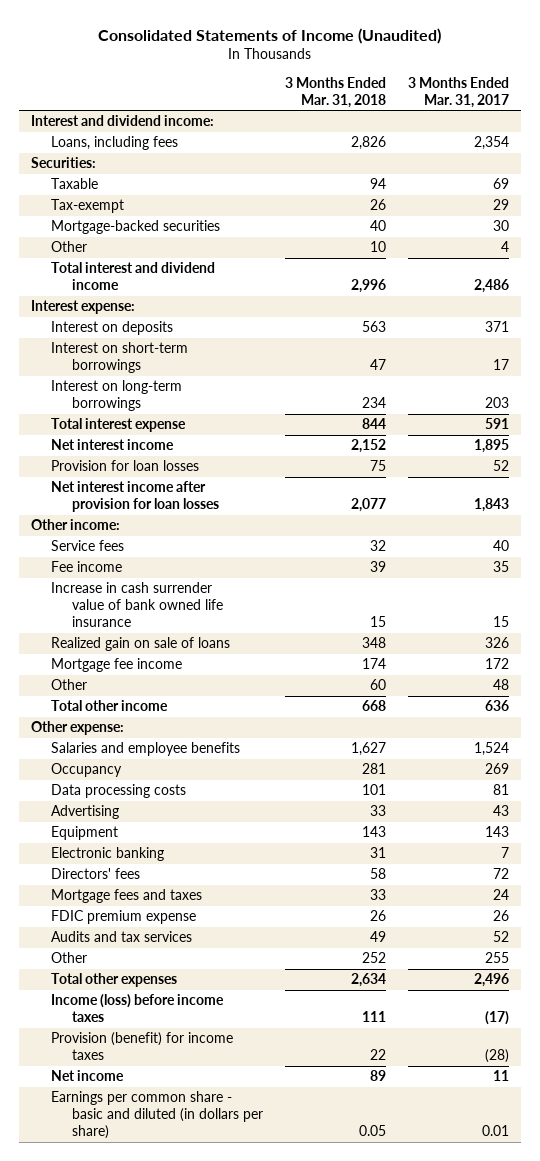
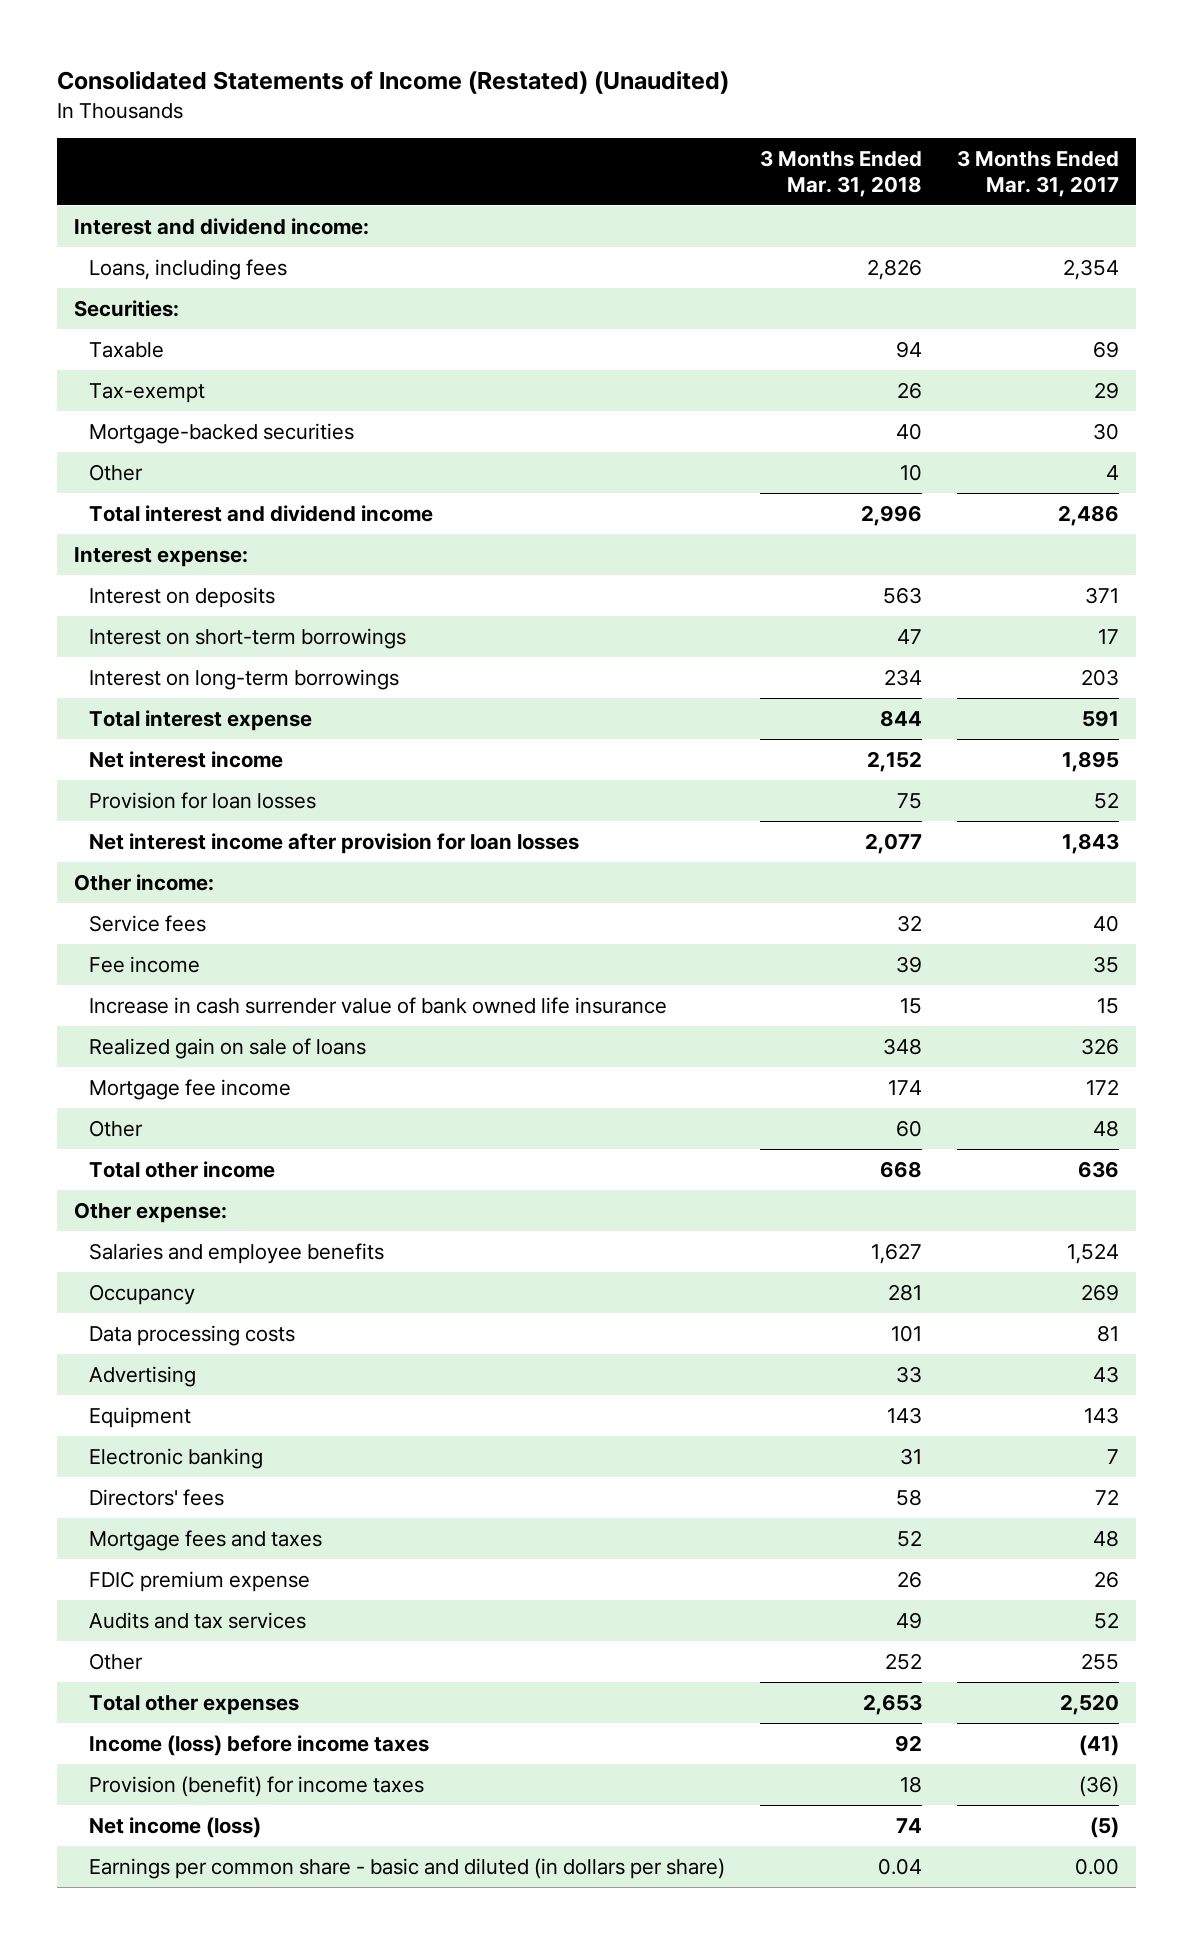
[97,27,441,44] Consolidated Statements of Income (Unaudited) -> [56,71,729,95] Consolidated Statements of Income (Restated) (Unaudited)
[370,889,387,901] 33 -> [896,1529,922,1547] 52
[493,889,510,901] 24 -> [1092,1529,1119,1547] 48
[351,973,387,988] 2,634 -> [862,1693,922,1715] 2,653
[474,973,510,988] 2,496 -> [1059,1693,1119,1715] 2,520
[362,1011,387,1023] 111 -> [894,1734,922,1752] 92
[485,1011,510,1026] (17) -> [1078,1734,1119,1756] (41)
[370,1049,387,1061] 22 -> [899,1775,922,1793] 18
[485,1049,510,1064] (28) -> [1078,1775,1119,1797] (36)
[51,1070,125,1082] Net income -> [89,1816,262,1838] Net income (loss)
[370,1070,387,1082] 89 -> [895,1817,922,1833] 74
[493,1070,510,1082] 11 -> [1089,1816,1119,1838] (5)
[359,1125,387,1137] 0.05 -> [877,1857,922,1875] 0.04
[482,1125,510,1137] 0.01 -> [1074,1857,1119,1875] 0.00

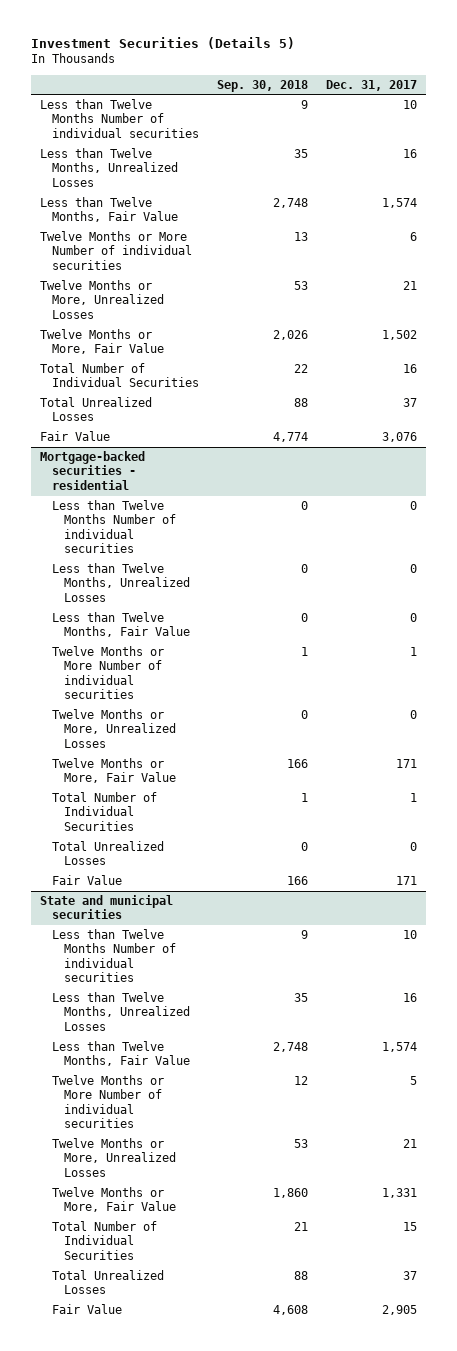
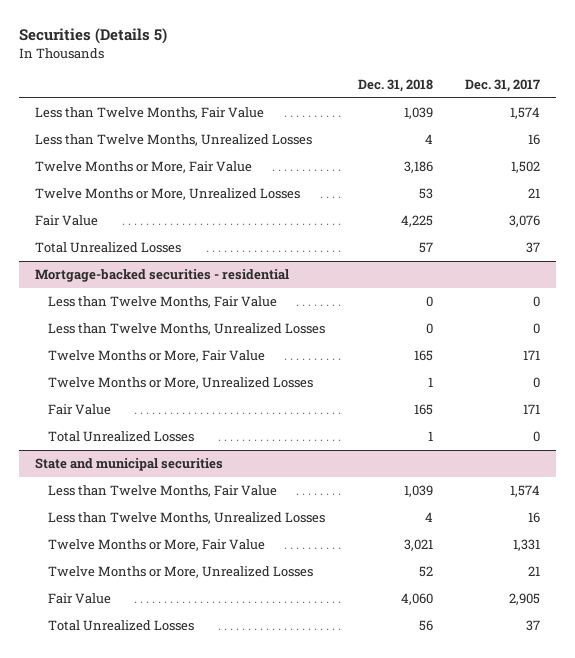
[30,37,295,50] Investment Securities (Details 5) -> [19,27,168,44] Securities (Details 5)
[217,79,309,92] Sep. 30, 2018 -> none
none -> [357,78,433,92] Dec. 31, 2018
[39,98,199,138] Less than Twelve Months Number of individual securities -> none
[39,230,192,270] Twelve Months or More Number of individual securities -> none
[39,147,178,187] Less than Twelve Months, Unrealized Losses -> [35,134,313,147] Less than Twelve Months, Unrealized Losses
[39,362,199,388] Total Number of Individual Securities -> none
[39,279,164,319] Twelve Months or More, Unrealized Losses -> [35,188,301,201] Twelve Months or More, Unrealized Losses
[39,396,152,422] Total Unrealized Losses -> [35,242,182,254] Total Unrealized Losses
[51,499,177,554] Less than Twelve Months Number of individual securities -> none
[51,645,164,700] Twelve Months or More Number of individual securities -> none
[51,562,191,602] Less than Twelve Months, Unrealized Losses -> [48,323,326,336] Less than Twelve Months, Unrealized Losses
[51,791,157,831] Total Number of Individual Securities -> none
[51,708,177,748] Twelve Months or More, Unrealized Losses -> [48,377,314,390] Twelve Months or More, Unrealized Losses
[51,840,164,866] Total Unrealized Losses -> [48,431,195,443] Total Unrealized Losses
[51,928,177,983] Less than Twelve Months Number of individual securities -> none
[51,1074,164,1129] Twelve Months or More Number of individual securities -> none
[51,991,191,1031] Less than Twelve Months, Unrealized Losses -> [48,512,326,525] Less than Twelve Months, Unrealized Losses
[51,1220,157,1260] Total Number of Individual Securities -> none
[51,1137,177,1177] Twelve Months or More, Unrealized Losses -> [48,566,314,579] Twelve Months or More, Unrealized Losses
[51,1269,164,1295] Total Unrealized Losses -> [48,620,195,632] Total Unrealized Losses

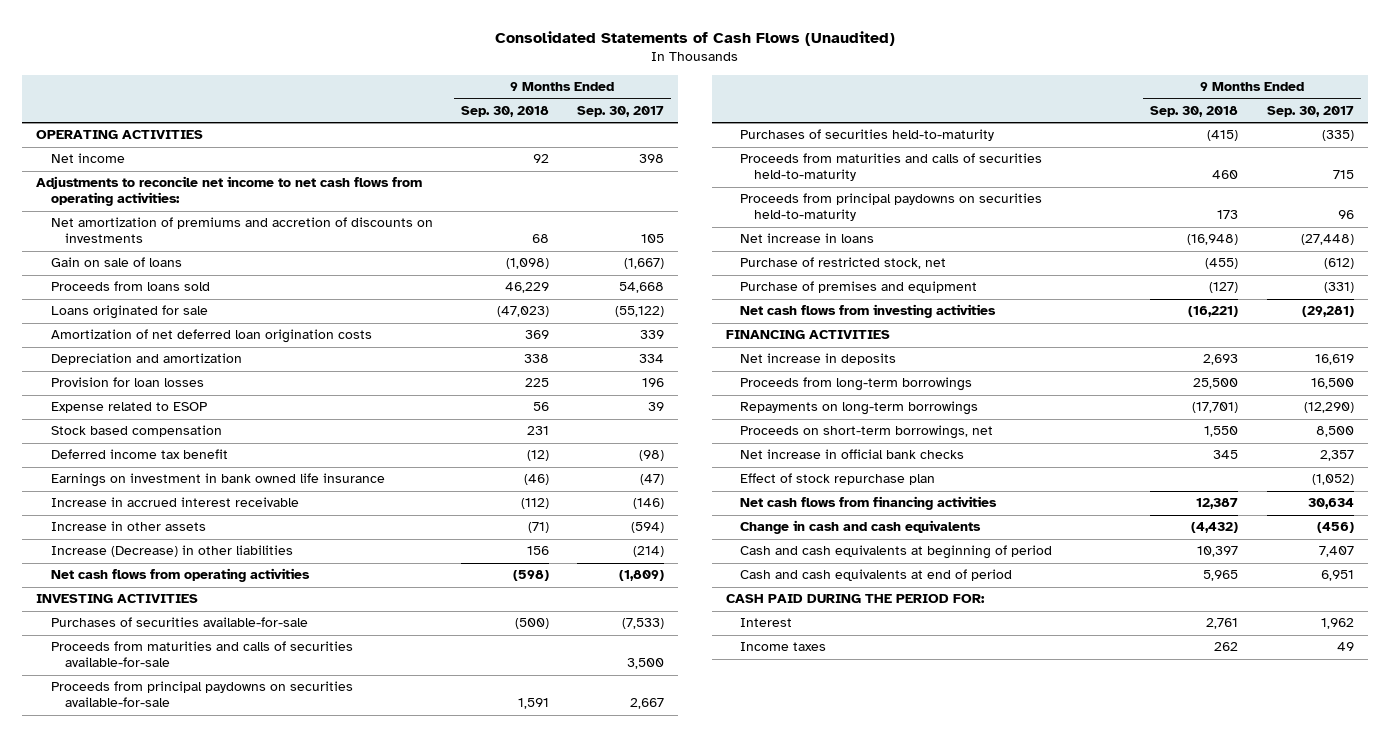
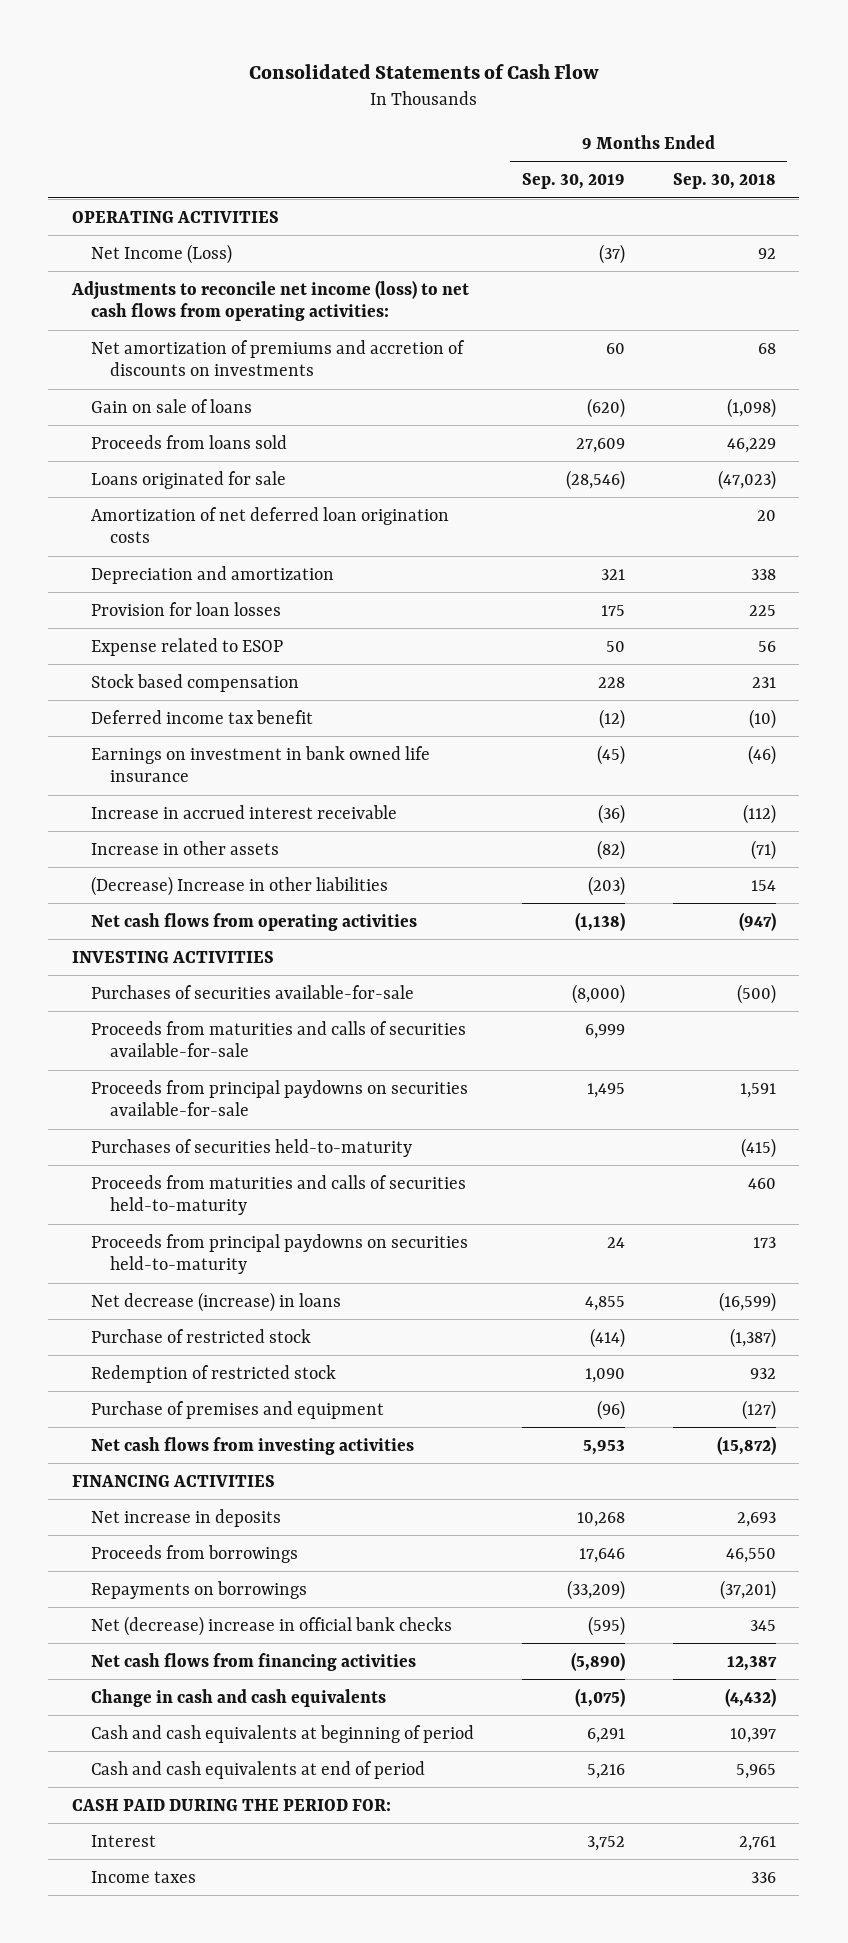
[495,31,896,47] Consolidated Statements of Cash Flows (Unaudited) -> [248,63,599,79] Consolidated Statements of Cash Flow
[577,106,665,118] Sep. 30, 2017 -> none
none -> [521,173,625,190] Sep. 30, 2019
[50,153,125,164] Net income -> [90,243,232,264] Net Income (Loss)
[36,176,423,207] Adjustments to reconcile net income to net cash flows from operating activities: -> [71,279,470,322] Adjustments to reconcile net income (loss) to net cash flows from operating activities:
[524,330,549,340] 369 -> [756,509,776,521] 20
[526,450,549,462] (12) -> [748,708,776,729] (10)
[50,545,293,558] Increase (Decrease) in other liabilities -> [90,875,388,896] (Decrease) Increase in other liabilities
[526,546,549,556] 156 -> [750,879,776,891] 154
[512,570,549,582] (598) -> [738,911,776,931] (947)
[740,233,875,244] Net increase in loans -> [90,1291,341,1312] Net decrease (increase) in loans
[1187,234,1239,246] (16,948) -> [718,1291,776,1312] (16,599)
[740,257,947,270] Purchase of restricted stock, net -> [90,1328,311,1343] Purchase of restricted stock
[1205,258,1239,270] (455) -> [729,1327,776,1348] (1,387)
none -> [90,1364,336,1383] Redemption of restricted stock
[1188,306,1239,318] (16,221) -> [716,1435,776,1455] (15,872)
[740,425,994,440] Proceeds on short-term borrowings, net -> none
[740,473,936,486] Effect of stock repurchase plan -> none
[740,377,973,392] Proceeds from long-term borrowings -> [90,1544,298,1563] Proceeds from borrowings
[1193,378,1239,390] 25,500 -> [725,1547,776,1563] 46,550
[740,401,979,416] Repayments on long-term borrowings -> [90,1580,307,1599] Repayments on borrowings
[1192,402,1239,414] (17,701) -> [719,1579,776,1600] (37,201)
[740,449,965,460] Net increase in official bank checks -> [90,1615,452,1636] Net (decrease) increase in official bank checks
[1214,642,1239,652] 262 -> [750,1871,776,1883] 336

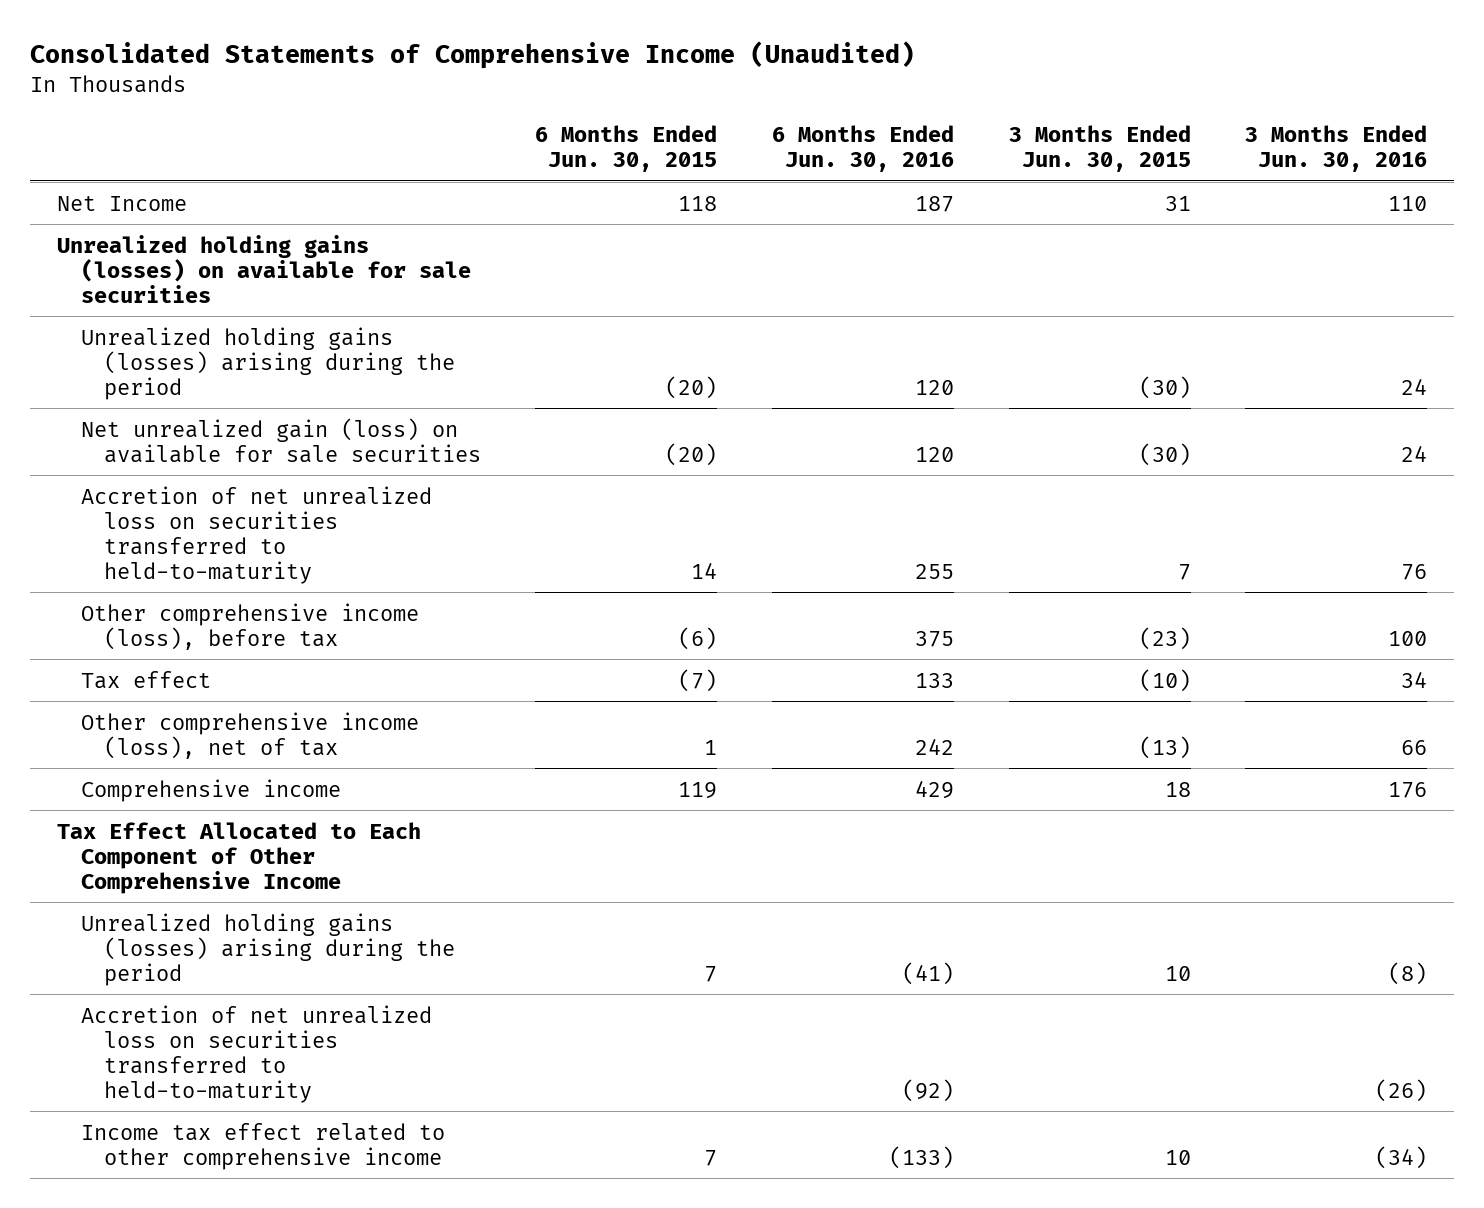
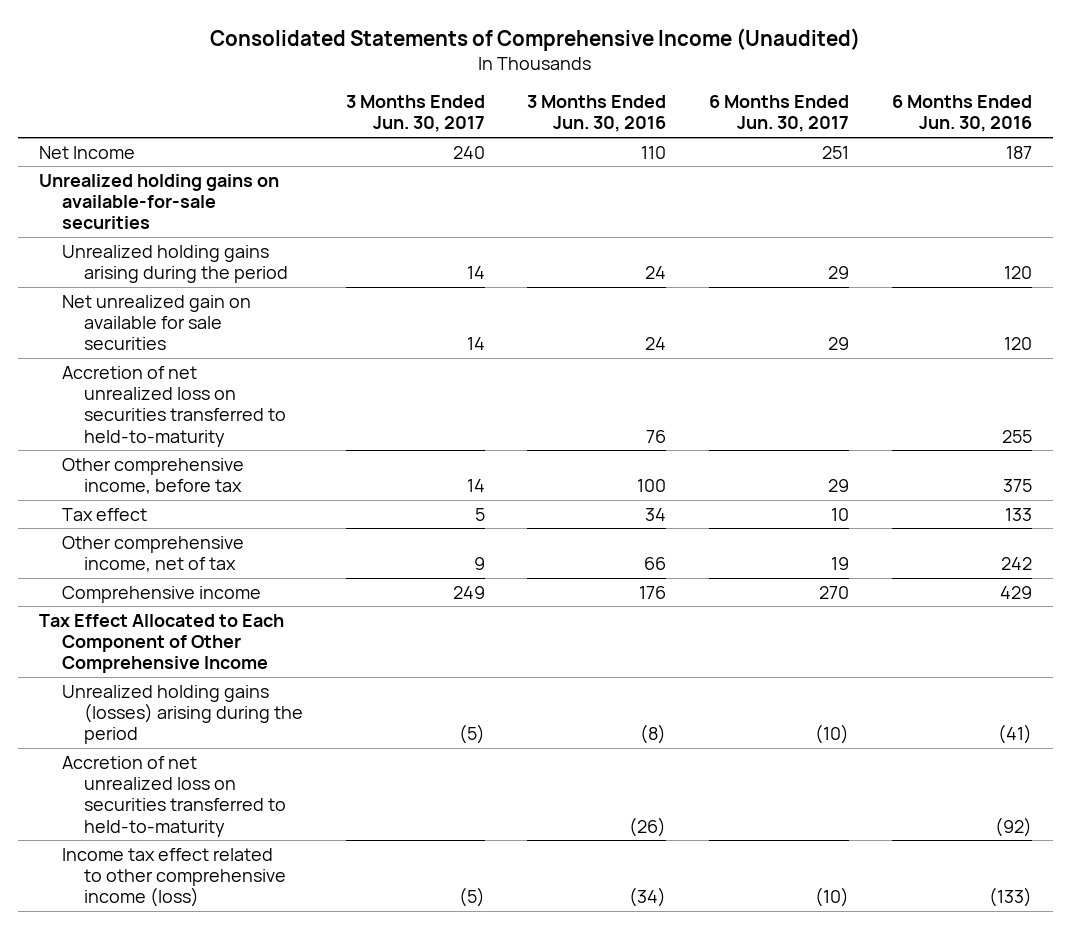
[535,124,718,172] 6 Months Ended Jun. 30, 2015 -> none
[1008,124,1191,172] 3 Months Ended Jun. 30, 2015 -> none
none -> [345,95,485,133] 3 Months Ended Jun. 30, 2017
none -> [708,95,849,133] 6 Months Ended Jun. 30, 2017
[57,234,471,303] Unrealized holding gains (losses) on available for sale securities -> [39,173,280,230] Unrealized holding gains on available-for-sale securities
[80,326,455,400] Unrealized holding gains (losses) arising during the period -> [61,244,289,283] Unrealized holding gains arising during the period
[80,417,481,463] Net unrealized gain (loss) on available for sale securities -> [61,294,251,351] Net unrealized gain on available for sale securities
[80,602,419,650] Other comprehensive income (loss), before tax -> [61,457,244,494] Other comprehensive income, before tax
[80,711,419,759] Other comprehensive income (loss), net of tax -> [61,535,244,572] Other comprehensive income, net of tax
[80,1122,445,1170] Income tax effect related to other comprehensive income -> [61,847,287,908] Income tax effect related to other comprehensive income (loss)

